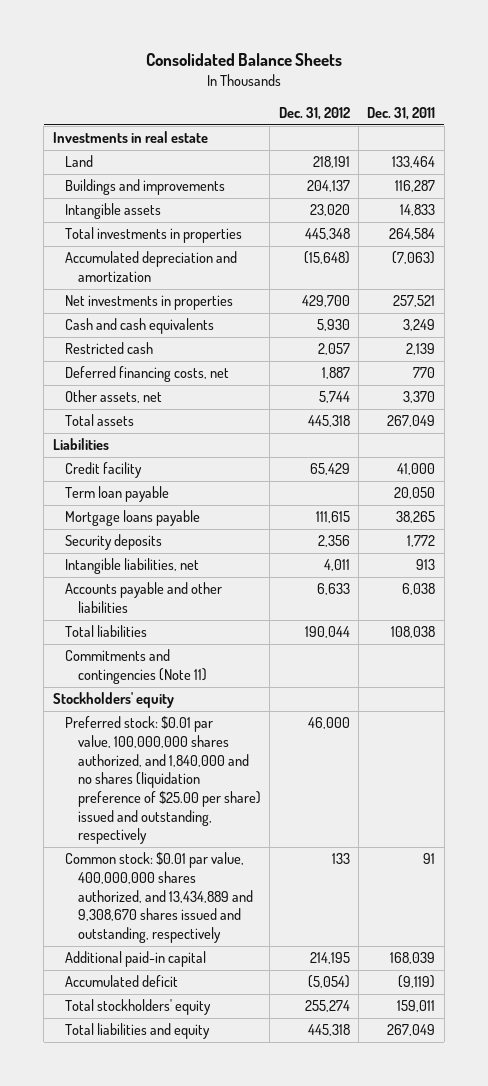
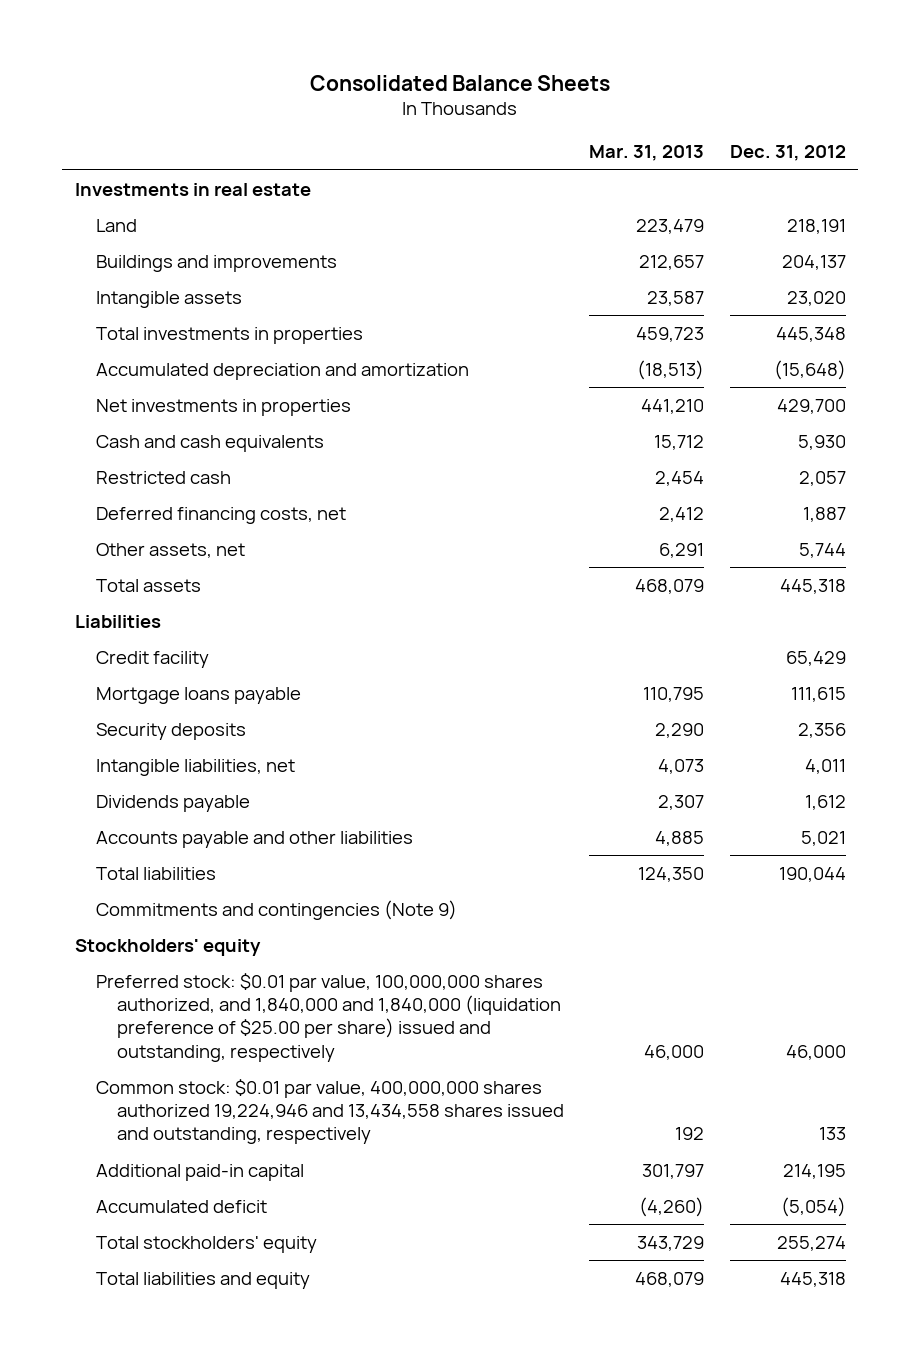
[367,107,436,121] Dec. 31, 2011 -> none
none -> [589,145,705,162] Mar. 31, 2013
[65,486,170,503] Term loan payable -> none
none -> [95,794,250,812] Dividends payable
[316,583,350,596] 6,633 -> [800,830,846,846] 5,021
[65,649,207,685] Commitments and contingencies (Note 11) -> [95,899,457,920] Commitments and contingencies (Note 9)
[65,716,261,845] Preferred stock: $0.01 par value, 100,000,000 shares authorized, and 1,840,000 and no shares (liquidation preference of $25.00 per share) issued and outstanding, respectively -> [95,972,561,1062] Preferred stock: $0.01 par value, 100,000,000 shares authorized, and 1,840,000 and 1,840,000 (liquidation preference of $25.00 per share) issued and outstanding, respectively
[65,852,253,944] Common stock: $0.01 par value, 400,000,000 shares authorized, and 13,434,889 and 9,308,670 shares issued and outstanding, respectively -> [95,1078,564,1145] Common stock: $0.01 par value, 400,000,000 shares authorized 19,224,946 and 13,434,558 shares issued and outstanding, respectively

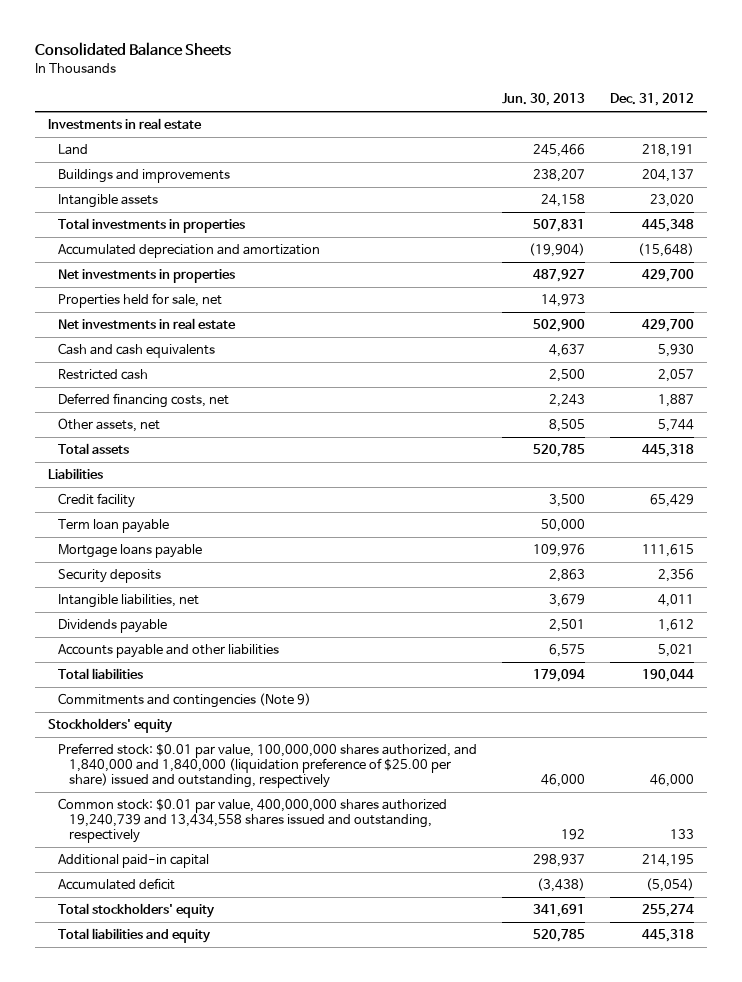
[589,145,705,162] Mar. 31, 2013 -> none
none -> [502,93,586,107] Jun. 30, 2013
none -> [58,293,223,309] Properties held for sale, net
none -> [58,318,237,330] Net investments in real estate
none -> [58,519,170,534] Term loan payable
[95,1078,564,1145] Common stock: $0.01 par value, 400,000,000 shares authorized 19,224,946 and 13,434,558 shares issued and outstanding, respectively -> [58,798,448,844] Common stock: $0.01 par value, 400,000,000 shares authorized 19,240,739 and 13,434,558 shares issued and outstanding, respectively

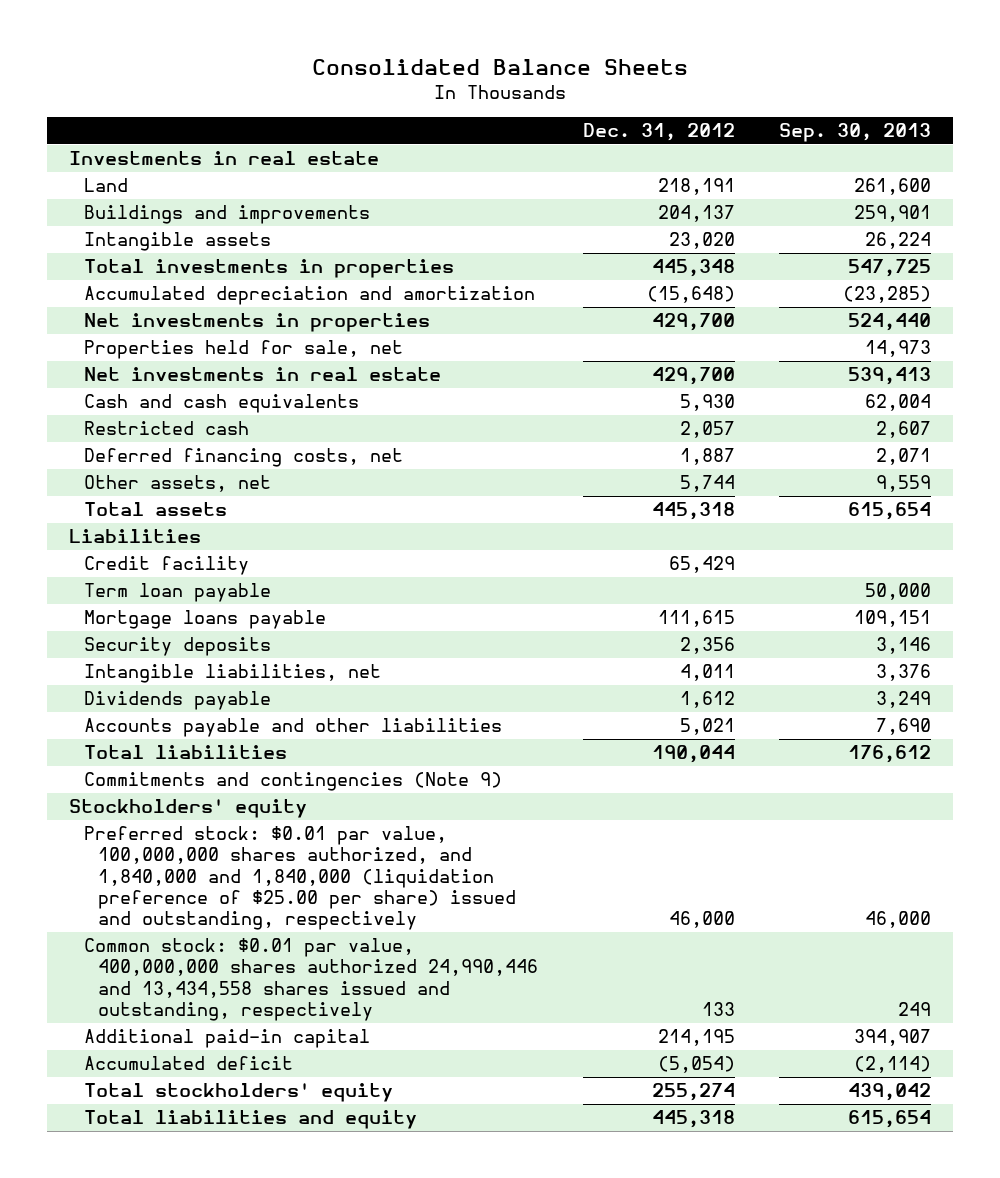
[502,93,586,107] Jun. 30, 2013 -> none
none -> [778,123,931,143] Sep. 30, 2013
[58,798,448,844] Common stock: $0.01 par value, 400,000,000 shares authorized 19,240,739 and 13,434,558 shares issued and outstanding, respectively -> [83,938,539,1022] Common stock: $0.01 par value, 400,000,000 shares authorized 24,990,446 and 13,434,558 shares issued and outstanding, respectively

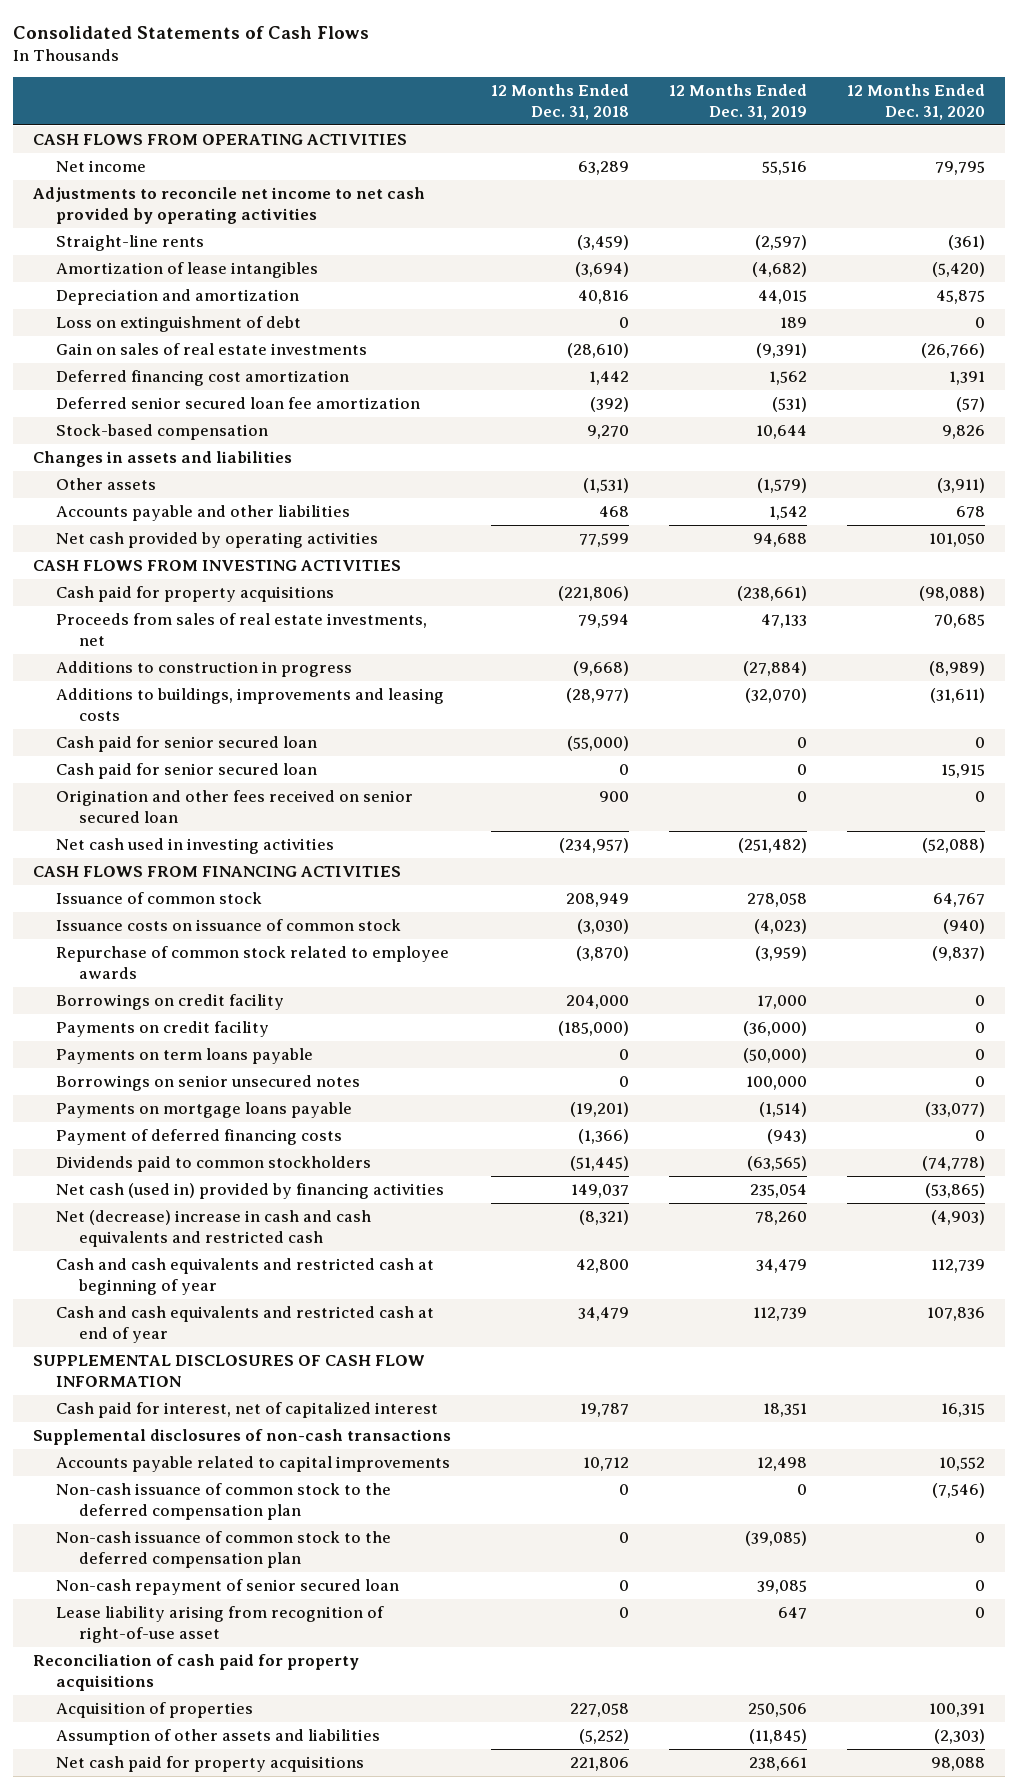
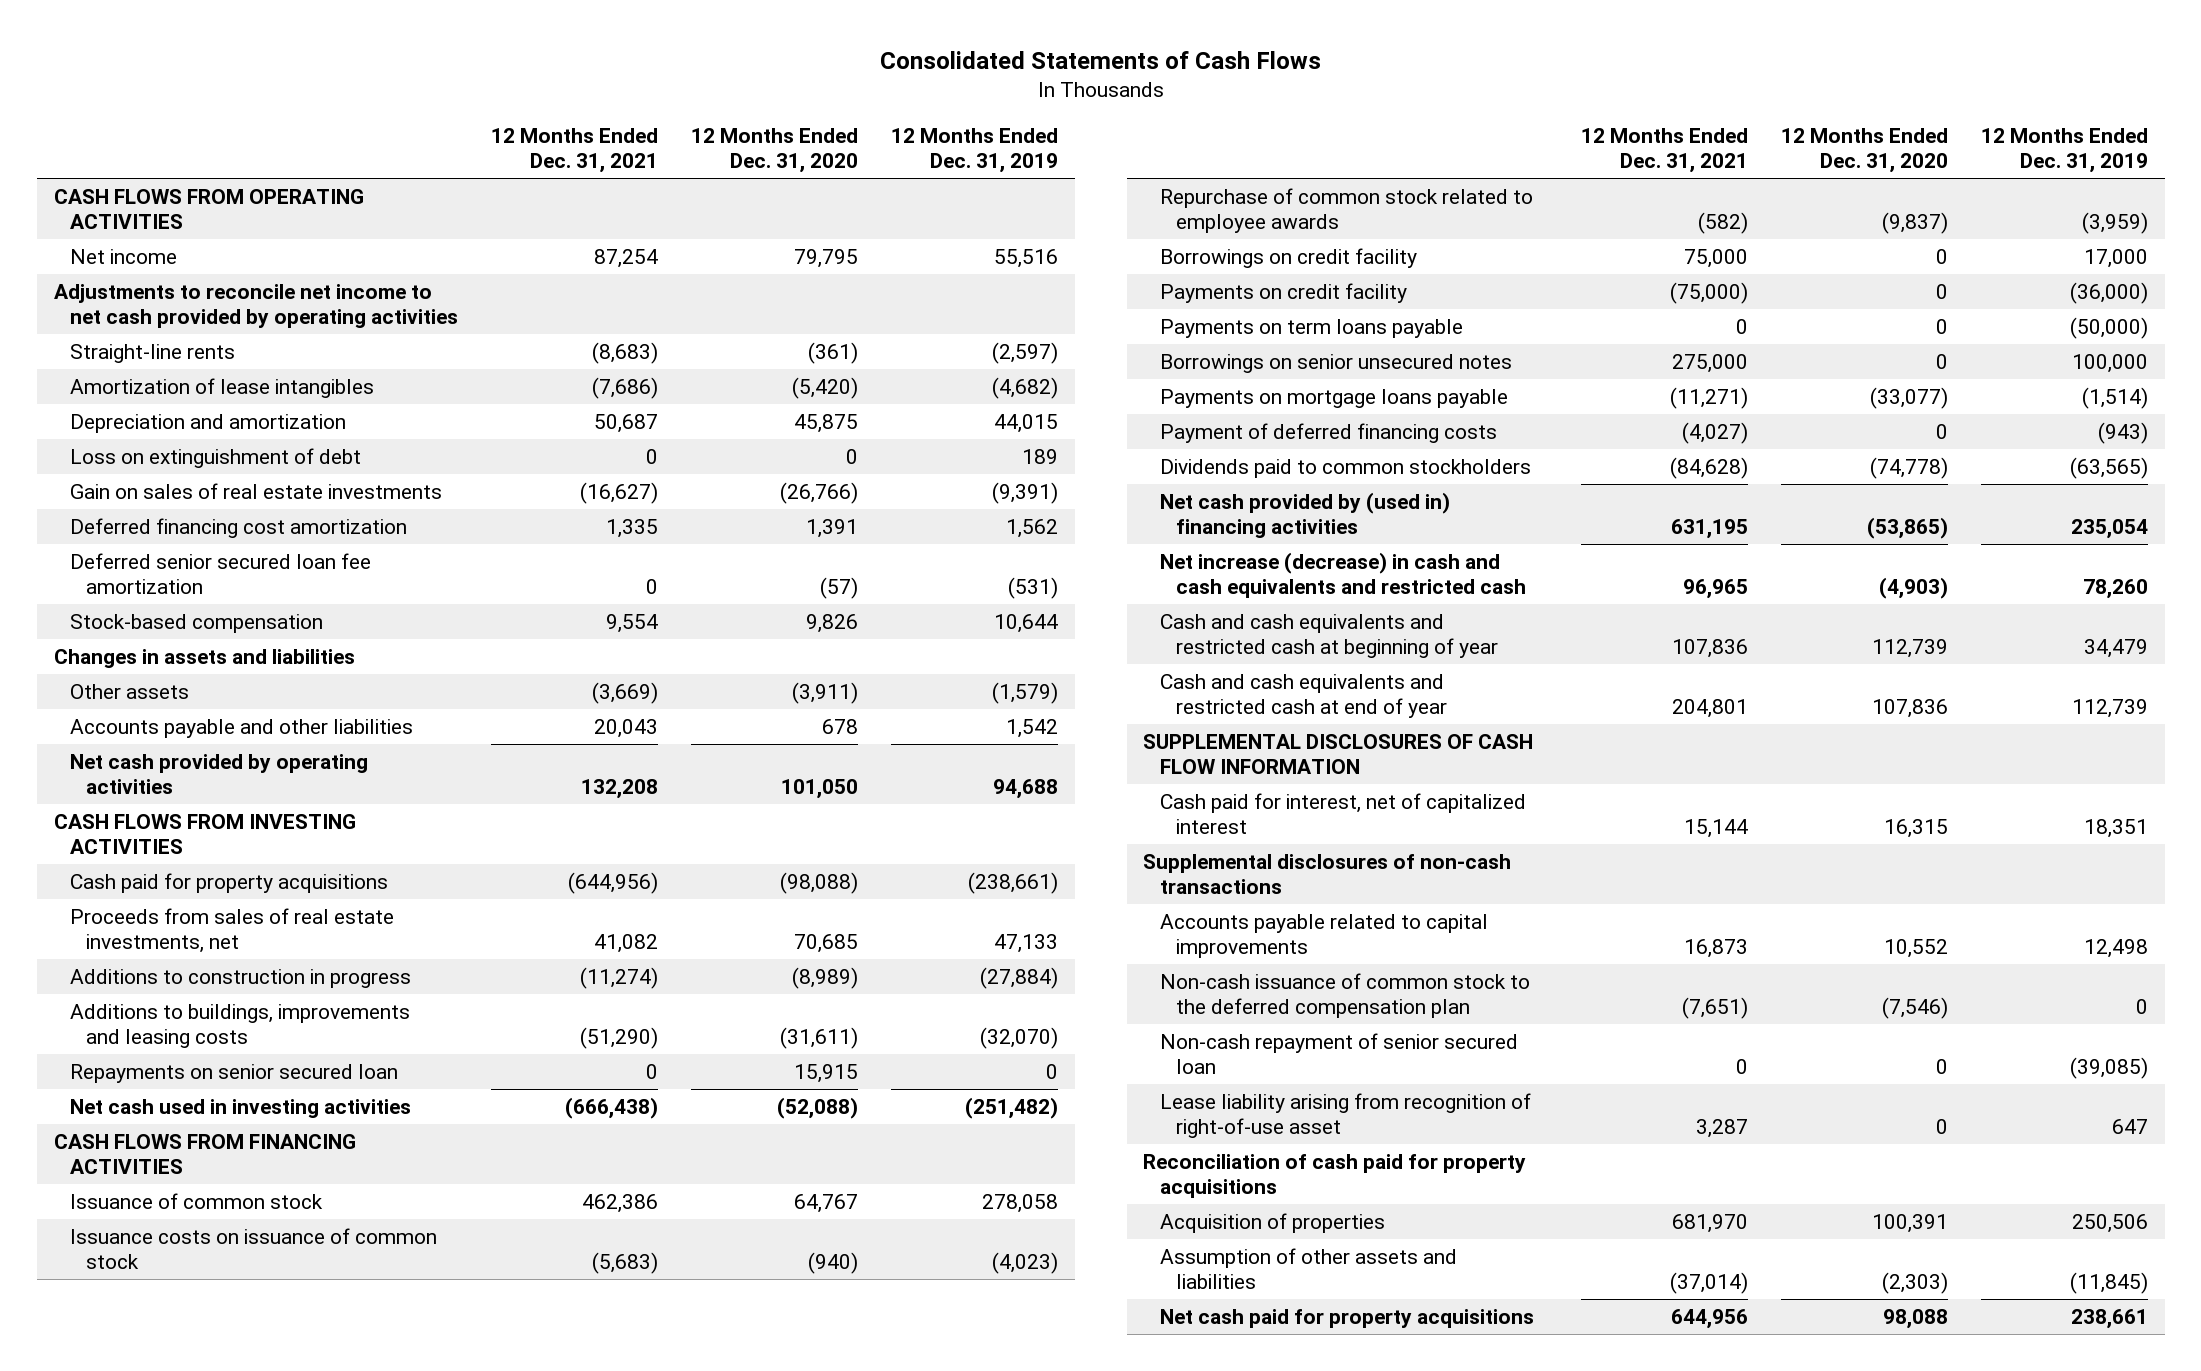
[491,84,630,120] 12 Months Ended Dec. 31, 2018 -> none
none -> [490,128,658,174] 12 Months Ended Dec. 31, 2021
[56,736,318,753] Cash paid for senior secured loan -> none
[56,790,414,823] Origination and other fees received on senior secured loan -> none
[56,763,318,780] Cash paid for senior secured loan -> [69,1063,398,1083] Repayments on senior secured loan
[56,1183,445,1200] Net cash (used in) provided by financing activities -> [1159,491,1450,539] Net cash provided by (used in) financing activities
[56,1210,372,1247] Net (decrease) increase in cash and cash equivalents and restricted cash -> [1159,551,1526,599] Net increase (decrease) in cash and cash equivalents and restricted cash
[56,1579,400,1596] Non-cash repayment of senior secured loan -> none
[56,1531,392,1568] Non-cash issuance of common stock to the deferred compensation plan -> [1159,1032,1518,1075] Non-cash repayment of senior secured loan

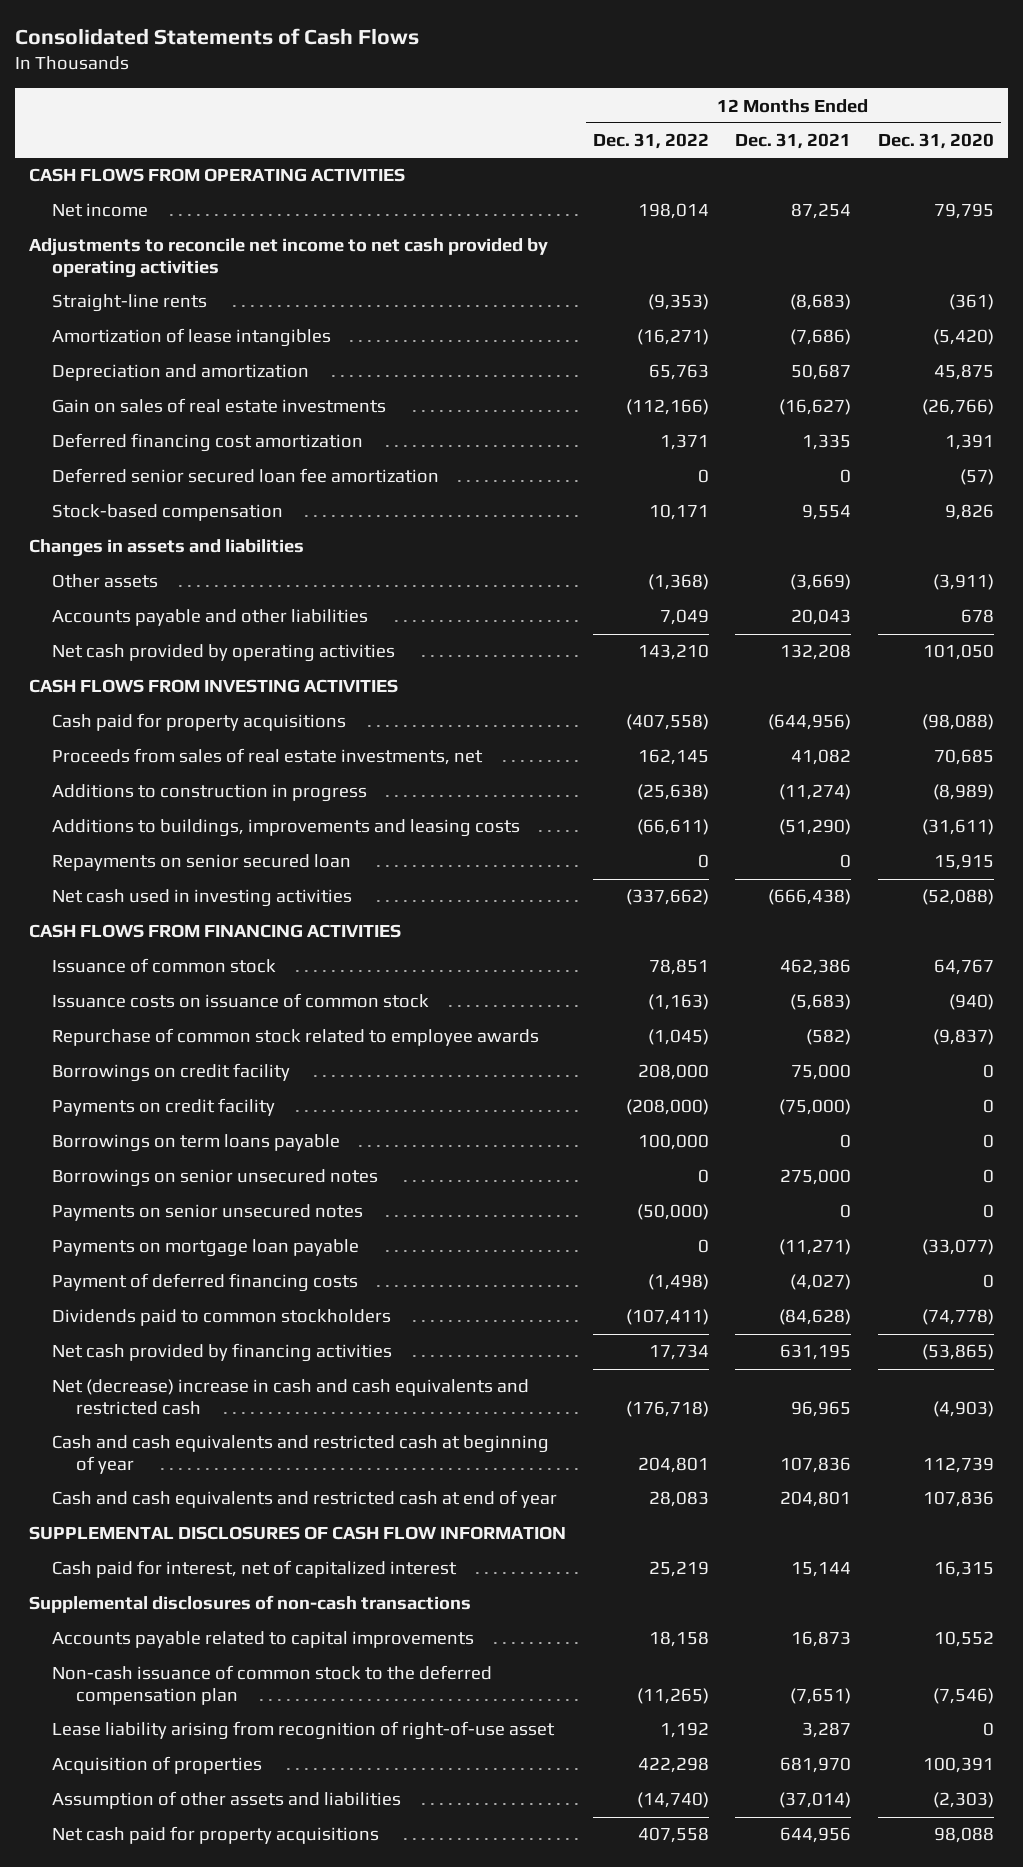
[891,128,1059,174] 12 Months Ended Dec. 31, 2019 -> none
none -> [592,133,709,150] Dec. 31, 2022
[69,447,361,468] Loss on extinguishment of debt -> none
[1159,318,1463,338] Payments on term loans payable -> [52,1134,341,1153] Borrowings on term loans payable
none -> [52,1204,364,1222] Payments on senior unsecured notes
[1159,388,1508,408] Payments on mortgage loans payable -> [52,1239,360,1258] Payments on mortgage loan payable
[1159,491,1450,539] Net cash provided by (used in) financing activities -> [52,1343,393,1363] Net cash provided by financing activities
[1159,551,1526,599] Net increase (decrease) in cash and cash equivalents and restricted cash -> [52,1379,530,1415] Net (decrease) increase in cash and cash equivalents and restricted cash
[1159,1032,1518,1075] Non-cash repayment of senior secured loan -> none
[1143,1153,1527,1199] Reconciliation of cash paid for property acquisitions -> none

